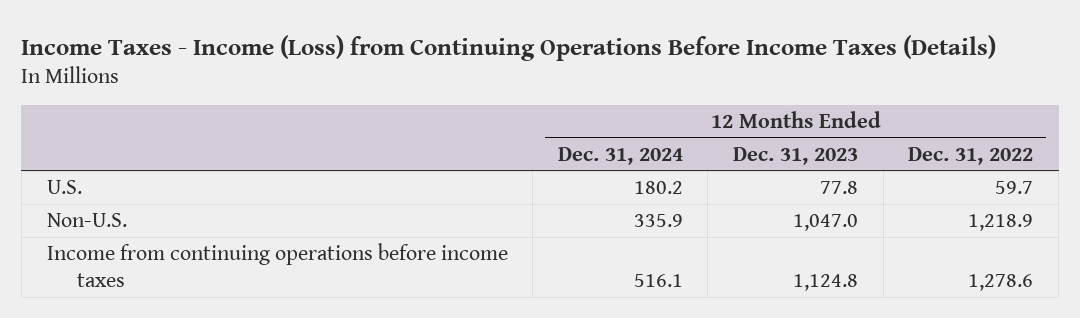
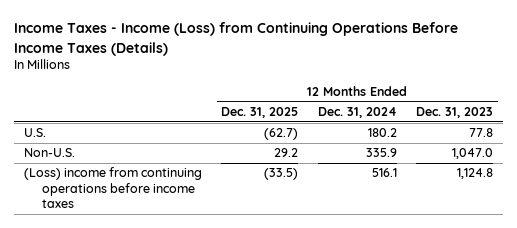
[908,146,1034,165] Dec. 31, 2022 -> none
none -> [221,106,299,118] Dec. 31, 2025
[46,243,508,288] Income from continuing operations before income taxes -> [24,167,203,209] (Loss) income from continuing operations before income taxes

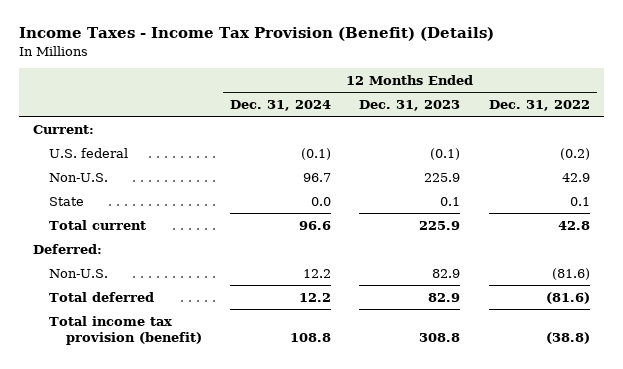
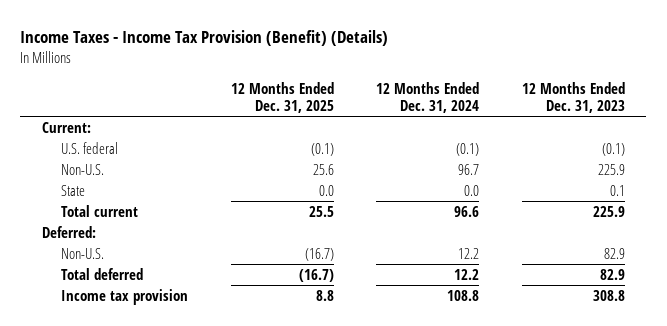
[488,100,590,112] Dec. 31, 2022 -> none
none -> [230,81,334,114] 12 Months Ended Dec. 31, 2025
[49,315,202,346] Total income tax provision (benefit) -> [61,288,189,305] Income tax provision

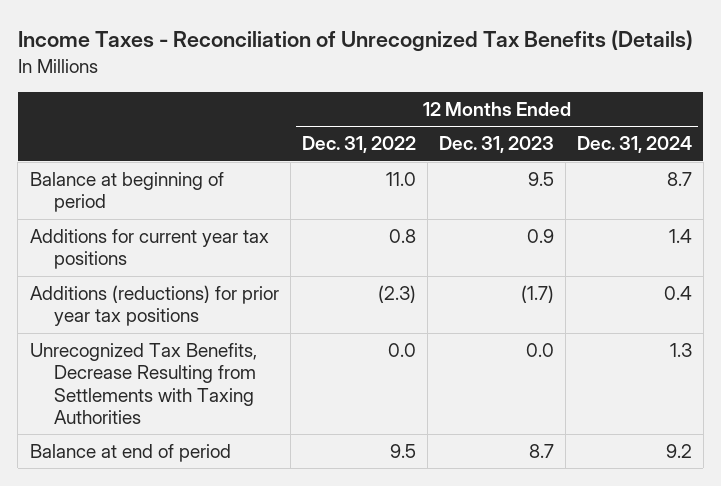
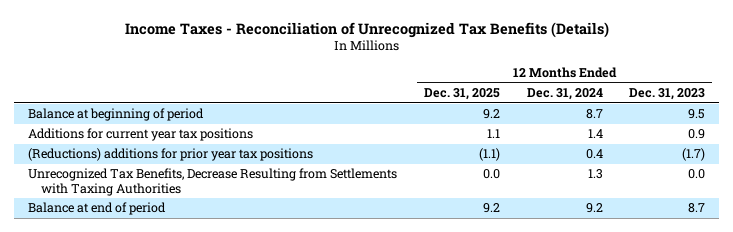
[301,136,416,154] Dec. 31, 2022 -> none
none -> [423,88,500,101] Dec. 31, 2025
[29,285,279,327] Additions (reductions) for prior year tax positions -> [27,148,313,162] (Reductions) additions for prior year tax positions

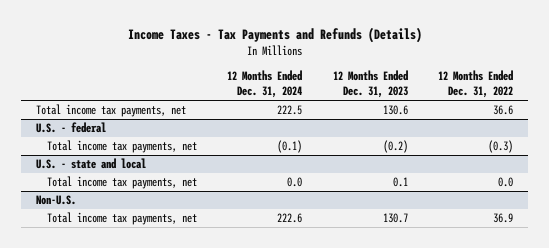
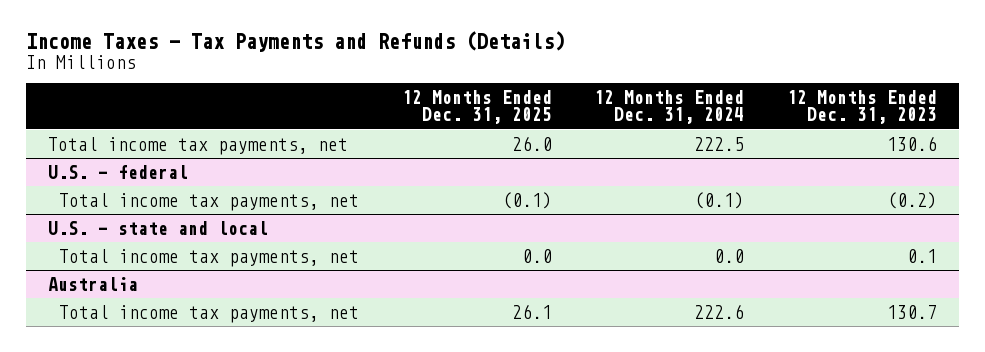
[438,69,514,98] 12 Months Ended Dec. 31, 2022 -> none
none -> [401,90,552,125] 12 Months Ended Dec. 31, 2025
[35,195,76,206] Non-U.S. -> [47,276,138,291] Australia

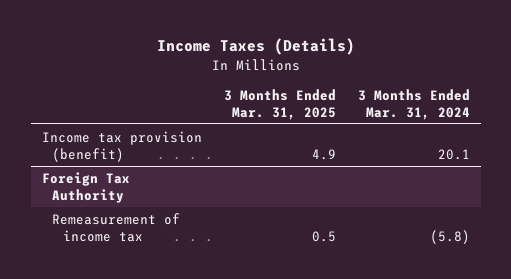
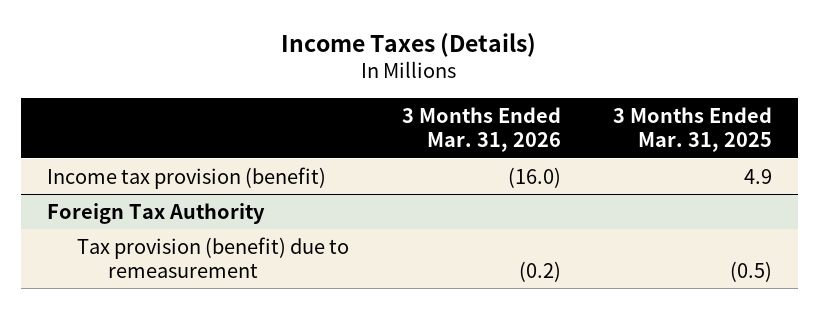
[357,88,470,120] 3 Months Ended Mar. 31, 2024 -> none
none -> [401,106,561,153] 3 Months Ended Mar. 31, 2026
[52,212,181,242] Remeasurement of income tax -> [77,236,350,279] Tax provision (benefit) due to remeasurement
[311,230,336,242] 0.5 -> [729,261,772,283] (0.5)

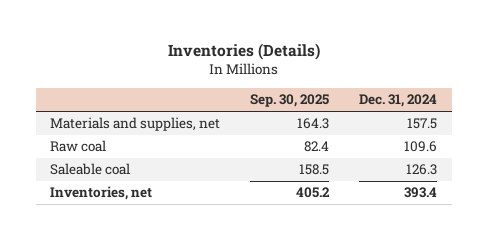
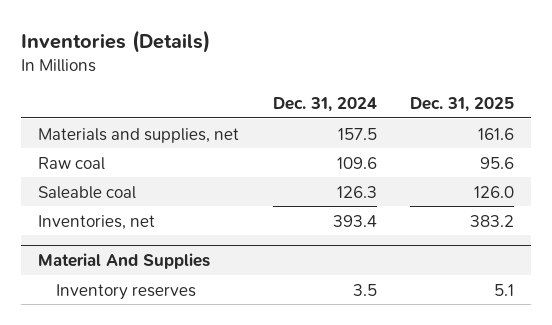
[250,94,330,108] Sep. 30, 2025 -> none
none -> [410,96,515,112] Dec. 31, 2025
none -> [37,252,210,269] Material And Supplies
none -> [56,283,197,300] Inventory reserves

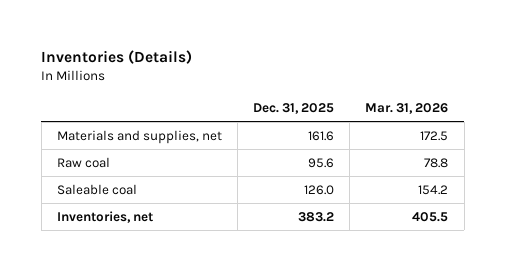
[272,96,377,112] Dec. 31, 2024 -> none
none -> [365,102,449,114] Mar. 31, 2026
[37,252,210,269] Material And Supplies -> none
[56,283,197,300] Inventory reserves -> none

